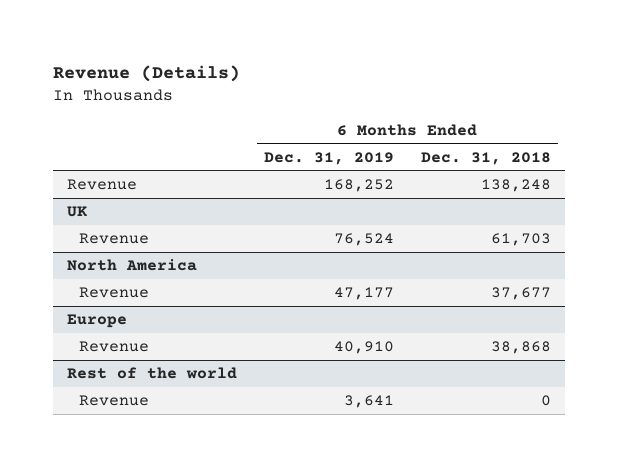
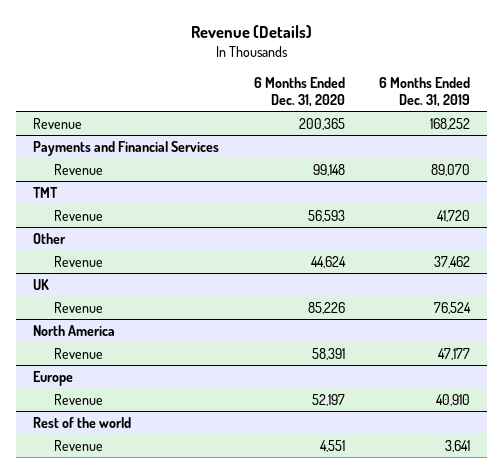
[420,151,551,165] Dec. 31, 2018 -> none
none -> [253,76,345,107] 6 Months Ended Dec. 31, 2020
none -> [32,140,219,156] Payments and Financial Services
none -> [54,163,104,175] Revenue
none -> [32,186,58,198] TMT
none -> [54,209,104,221] Revenue
none -> [32,232,66,244] Other
none -> [54,255,104,267] Revenue

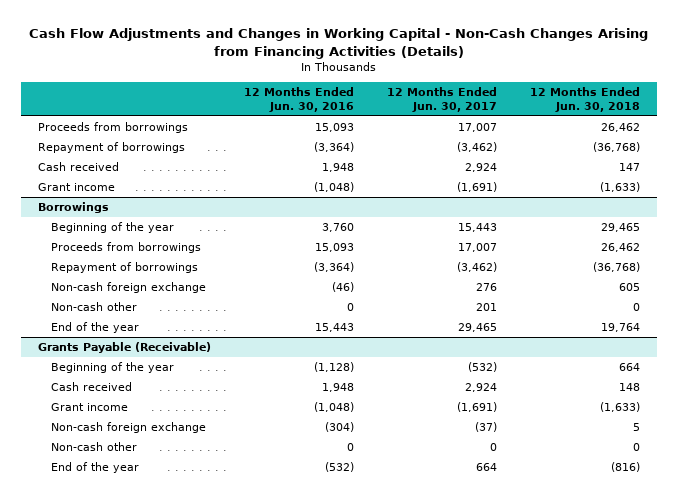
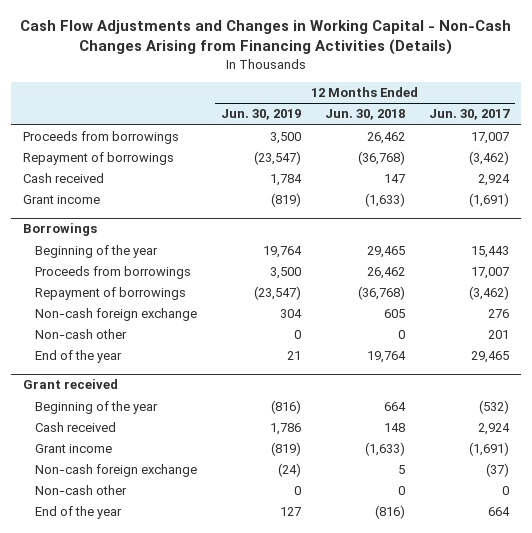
[243,86,354,112] 12 Months Ended Jun. 30, 2016 -> none
none -> [220,109,301,121] Jun. 30, 2019
[37,342,211,354] Grants Payable (Receivable) -> [23,379,119,390] Grant received

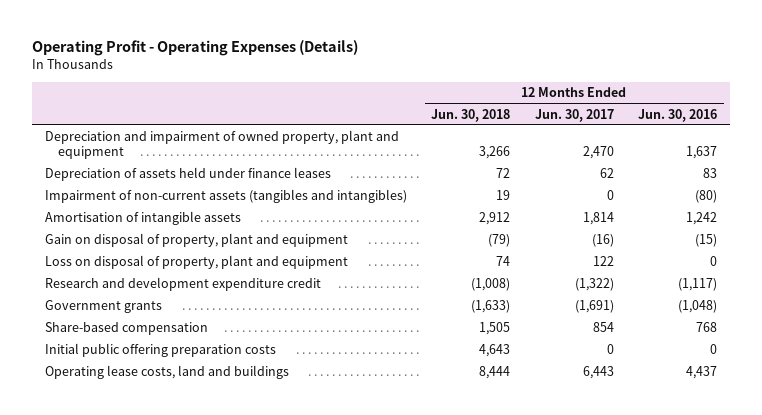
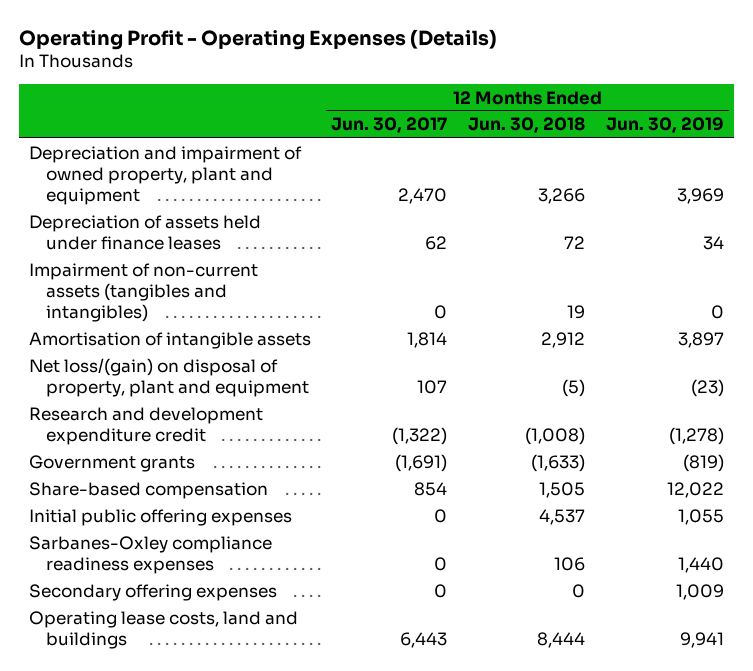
[638,108,718,122] Jun. 30, 2016 -> none
none -> [605,117,724,134] Jun. 30, 2019
[44,255,348,270] Loss on disposal of property, plant and equipment -> none
[44,233,348,248] Gain on disposal of property, plant and equipment -> [28,357,309,397] Net loss/(gain) on disposal of property, plant and equipment
[488,234,511,248] (79) -> [562,378,586,397] (5)
[591,234,614,248] (16) -> [417,379,448,394] 107
[44,343,276,358] Initial public offering preparation costs -> [28,508,292,526] Initial public offering expenses
[479,344,511,358] 4,643 -> [539,508,586,525] 4,537
none -> [28,535,272,574] Sarbanes-Oxley compliance readiness expenses
none -> [28,583,277,601] Secondary offering expenses

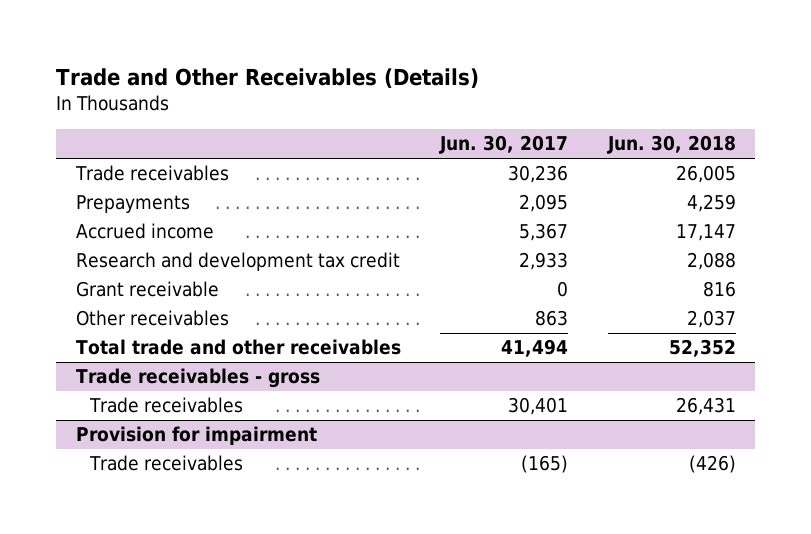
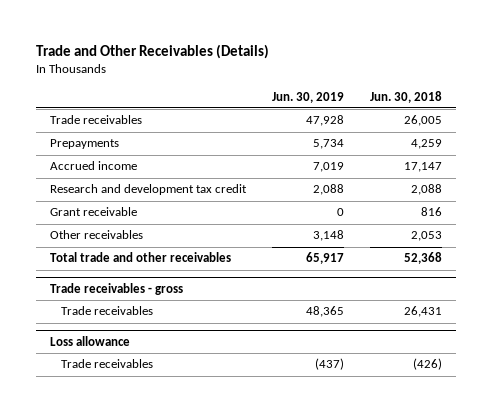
[439,135,569,155] Jun. 30, 2017 -> none
none -> [272,91,345,103] Jun. 30, 2019
[686,310,736,329] 2,037 -> [411,231,443,242] 2,053
[668,339,736,358] 52,352 -> [404,252,443,265] 52,368
[75,426,317,446] Provision for impairment -> [49,335,130,346] Loss allowance

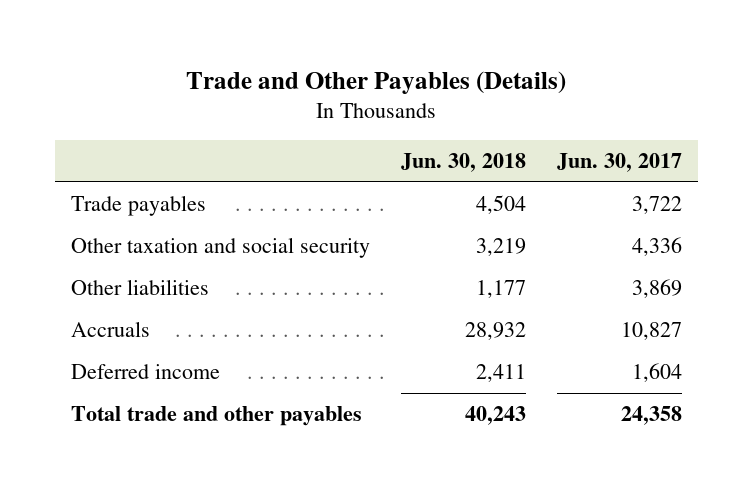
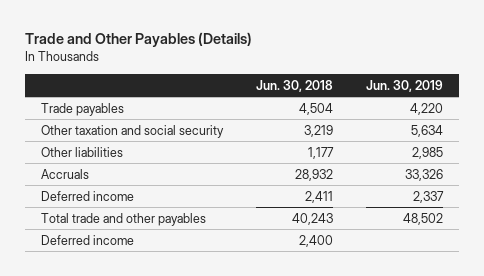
[557,153,683,173] Jun. 30, 2017 -> none
none -> [365,79,443,92] Jun. 30, 2019
none -> [41,234,135,245] Deferred income

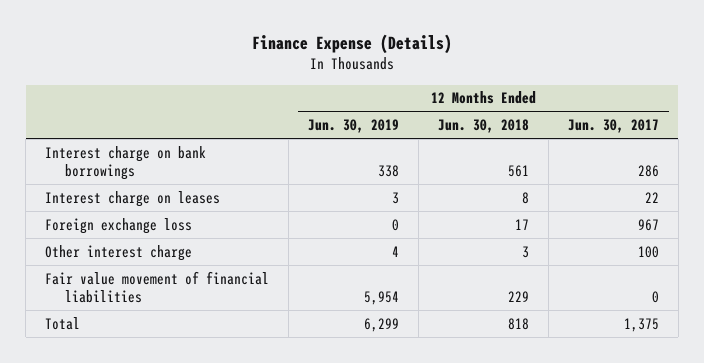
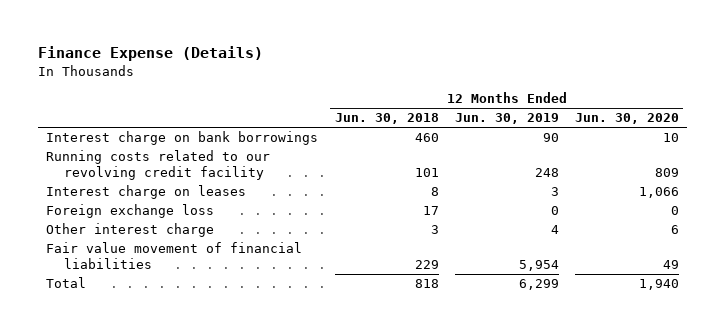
[567,118,659,133] Jun. 30, 2017 -> none
none -> [575,113,680,125] Jun. 30, 2020
[378,165,400,178] 338 -> [542,133,559,143] 90
[508,165,530,178] 561 -> [414,133,439,143] 460
none -> [46,150,271,180] Running costs related to our revolving credit facility

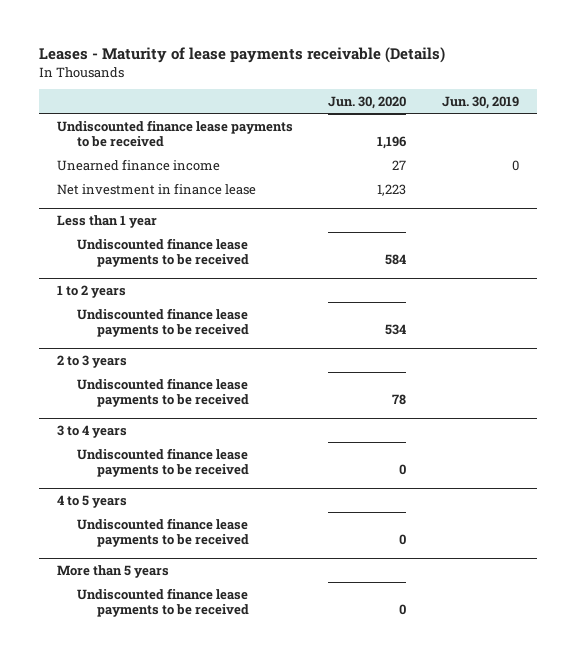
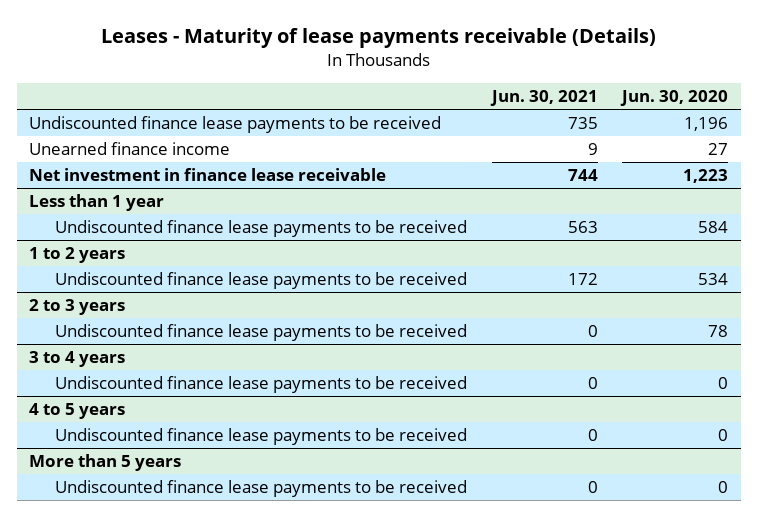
[442,95,520,109] Jun. 30, 2019 -> none
none -> [489,89,598,106] Jun. 30, 2021
[56,182,256,195] Net investment in finance lease -> [29,168,387,182] Net investment in finance lease receivable

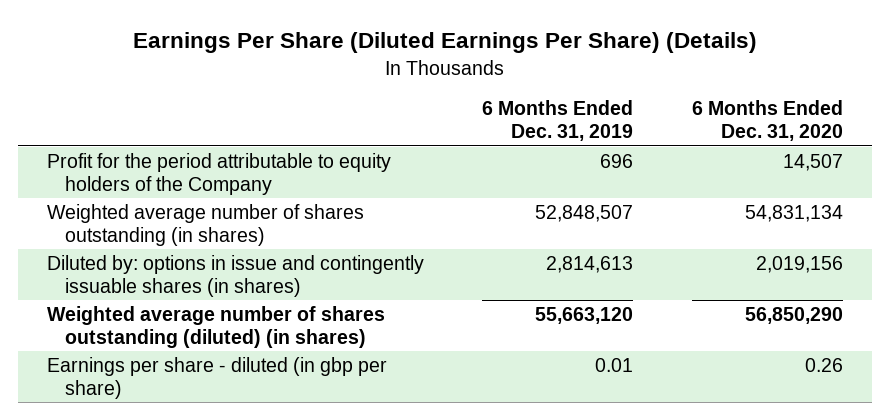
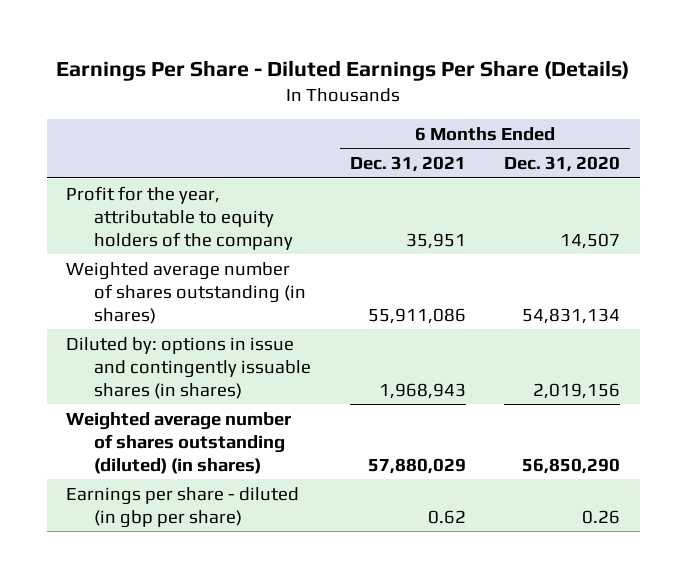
[132,32,757,54] Earnings Per Share (Diluted Earnings Per Share) (Details) -> [56,59,630,81] Earnings Per Share - Diluted Earnings Per Share (Details)
[482,100,634,142] 6 Months Ended Dec. 31, 2019 -> none
none -> [349,156,466,173] Dec. 31, 2021
[47,152,392,195] Profit for the period attributable to equity holders of the Company -> [66,185,293,250] Profit for the year, attributable to equity holders of the company

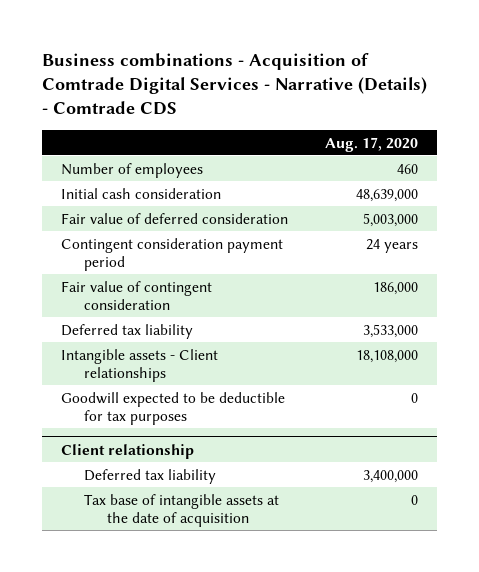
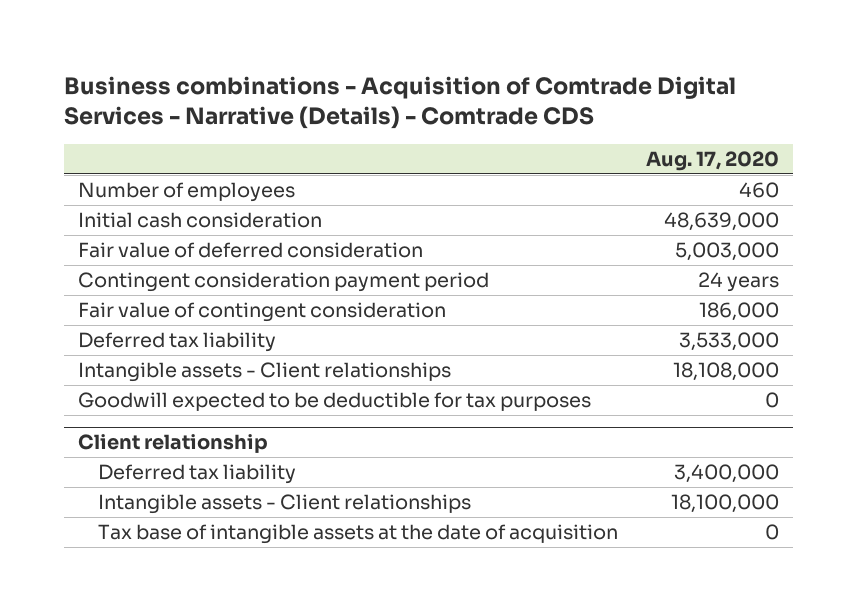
none -> [97,493,471,514] Intangible assets - Client relationships

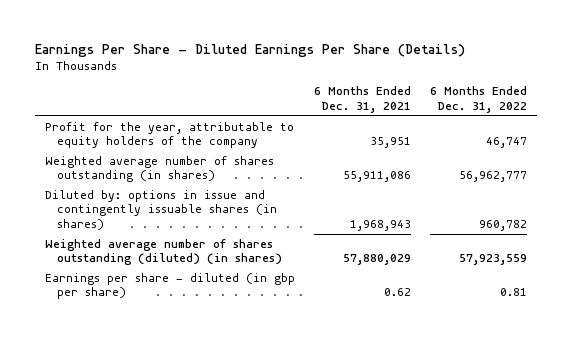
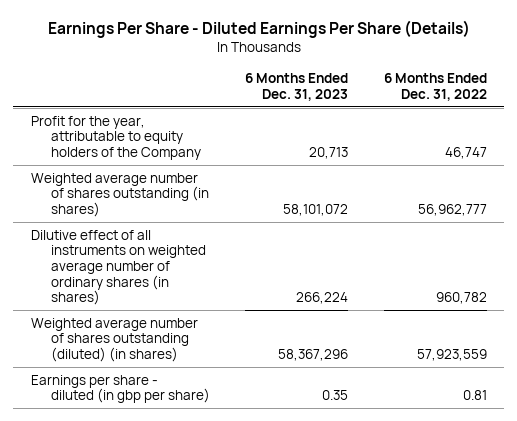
[314,86,412,114] 6 Months Ended Dec. 31, 2021 -> none
none -> [245,73,349,102] 6 Months Ended Dec. 31, 2023
[44,121,294,149] Profit for the year, attributable to equity holders of the company -> [30,115,202,160] Profit for the year, attributable to equity holders of the Company
[44,189,278,231] Diluted by: options in issue and contingently issuable shares (in shares) -> [30,229,207,306] Dilutive effect of all instruments on weighted average number of ordinary shares (in shares)

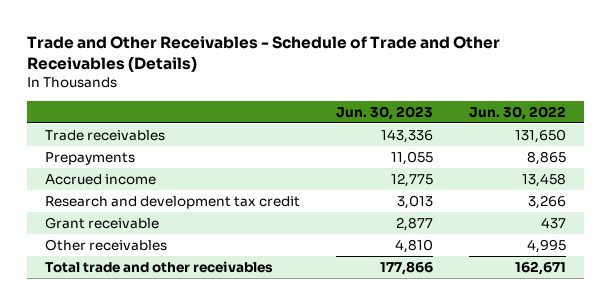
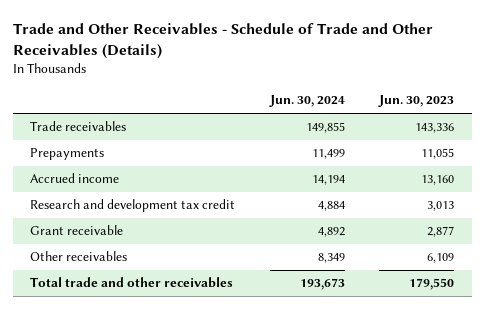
[469,105,567,120] Jun. 30, 2022 -> none
none -> [268,95,345,108] Jun. 30, 2024
[391,173,434,188] 12,775 -> [421,175,455,186] 13,160
[395,239,434,254] 4,810 -> [427,253,455,264] 6,109
[380,261,434,276] 177,866 -> [409,278,455,291] 179,550

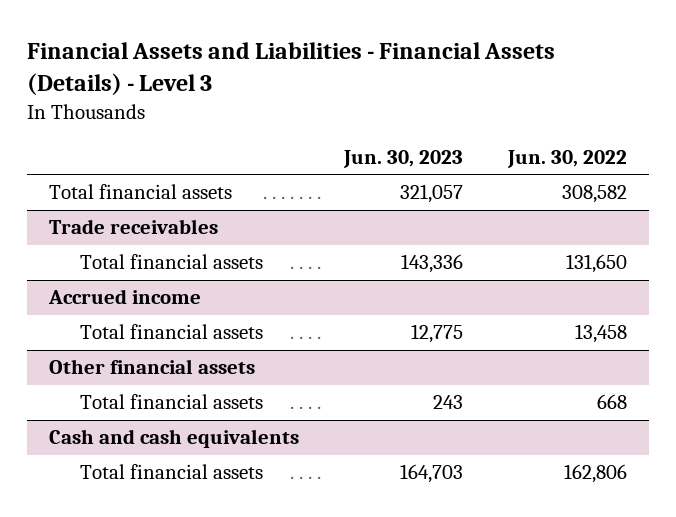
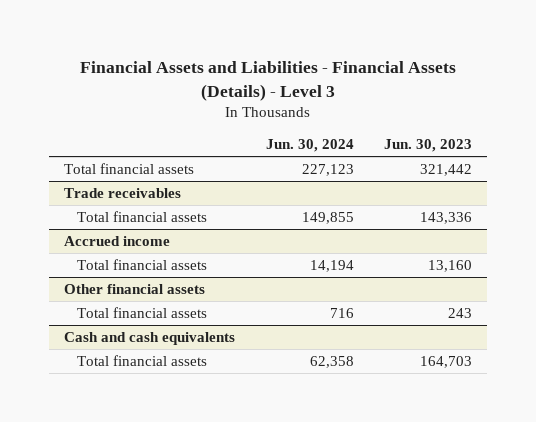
[506,149,627,168] Jun. 30, 2022 -> none
none -> [265,139,354,153] Jun. 30, 2024
[399,184,463,204] 321,057 -> [419,163,472,176] 321,442
[410,324,463,344] 12,775 -> [427,259,472,272] 13,160

